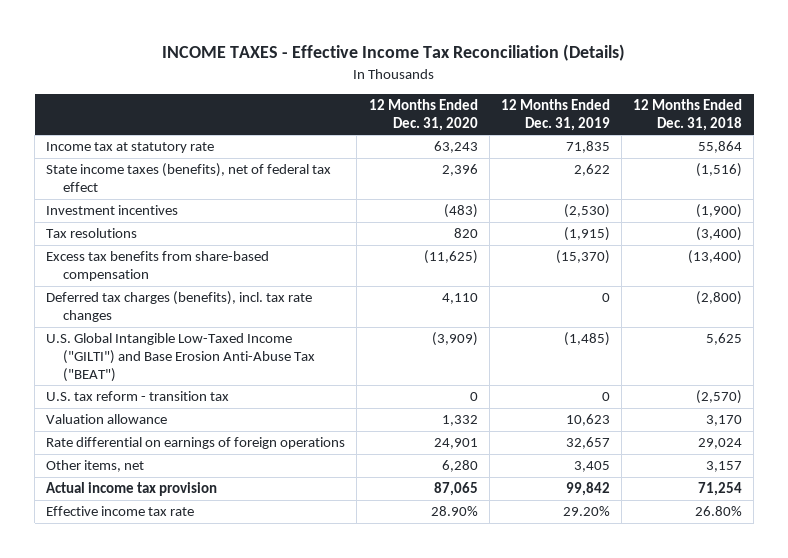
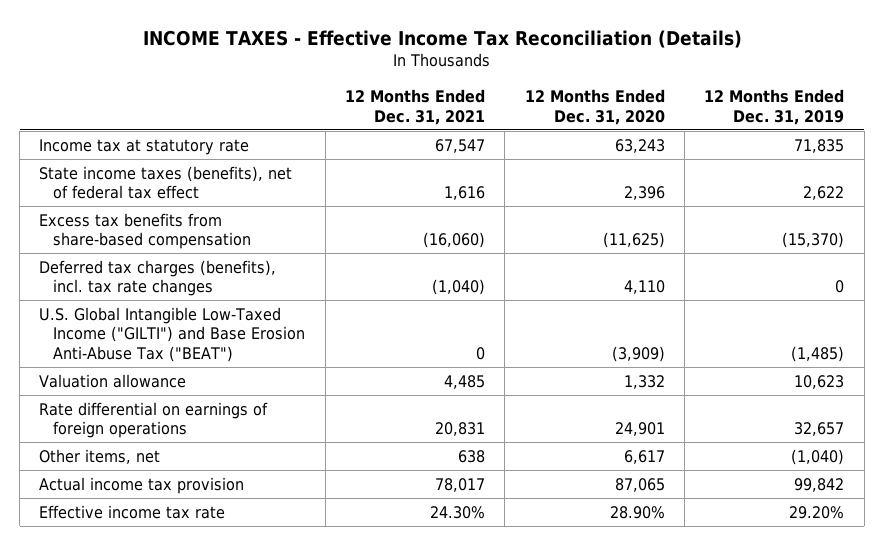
[633,99,743,131] 12 Months Ended Dec. 31, 2018 -> none
none -> [345,89,486,125] 12 Months Ended Dec. 31, 2021
[46,205,179,216] Investment incentives -> none
[46,228,138,239] Tax resolutions -> none
[46,391,230,402] U.S. tax reform - transition tax -> none
[441,460,478,473] 6,280 -> [623,449,665,464] 6,617
[573,461,610,473] 3,405 -> [791,448,845,465] (1,040)

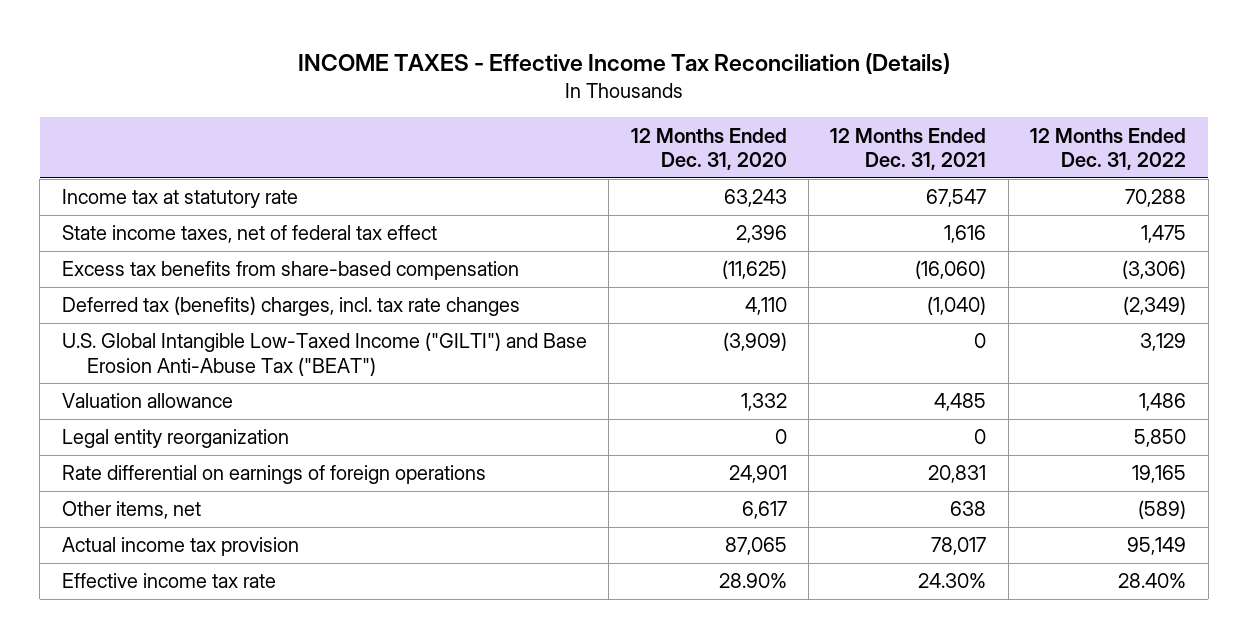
[704,89,845,125] 12 Months Ended Dec. 31, 2019 -> none
none -> [1030,127,1187,171] 12 Months Ended Dec. 31, 2022
[39,165,293,200] State income taxes (benefits), net of federal tax effect -> [61,225,437,244] State income taxes, net of federal tax effect
[39,259,277,297] Deferred tax charges (benefits), incl. tax rate changes -> [61,296,520,317] Deferred tax (benefits) charges, incl. tax rate changes
none -> [61,429,289,449] Legal entity reorganization

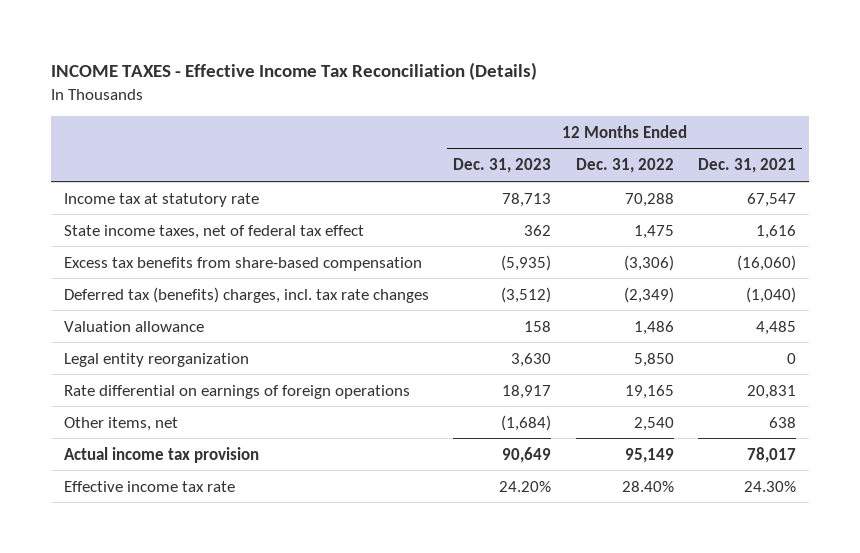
[630,127,787,171] 12 Months Ended Dec. 31, 2020 -> none
none -> [453,158,552,174] Dec. 31, 2023
[61,332,587,376] U.S. Global Intangible Low-Taxed Income ("GILTI") and Base Erosion Anti-Abuse Tax ("BEAT") -> none
[1138,500,1187,520] (589) -> [633,416,674,431] 2,540

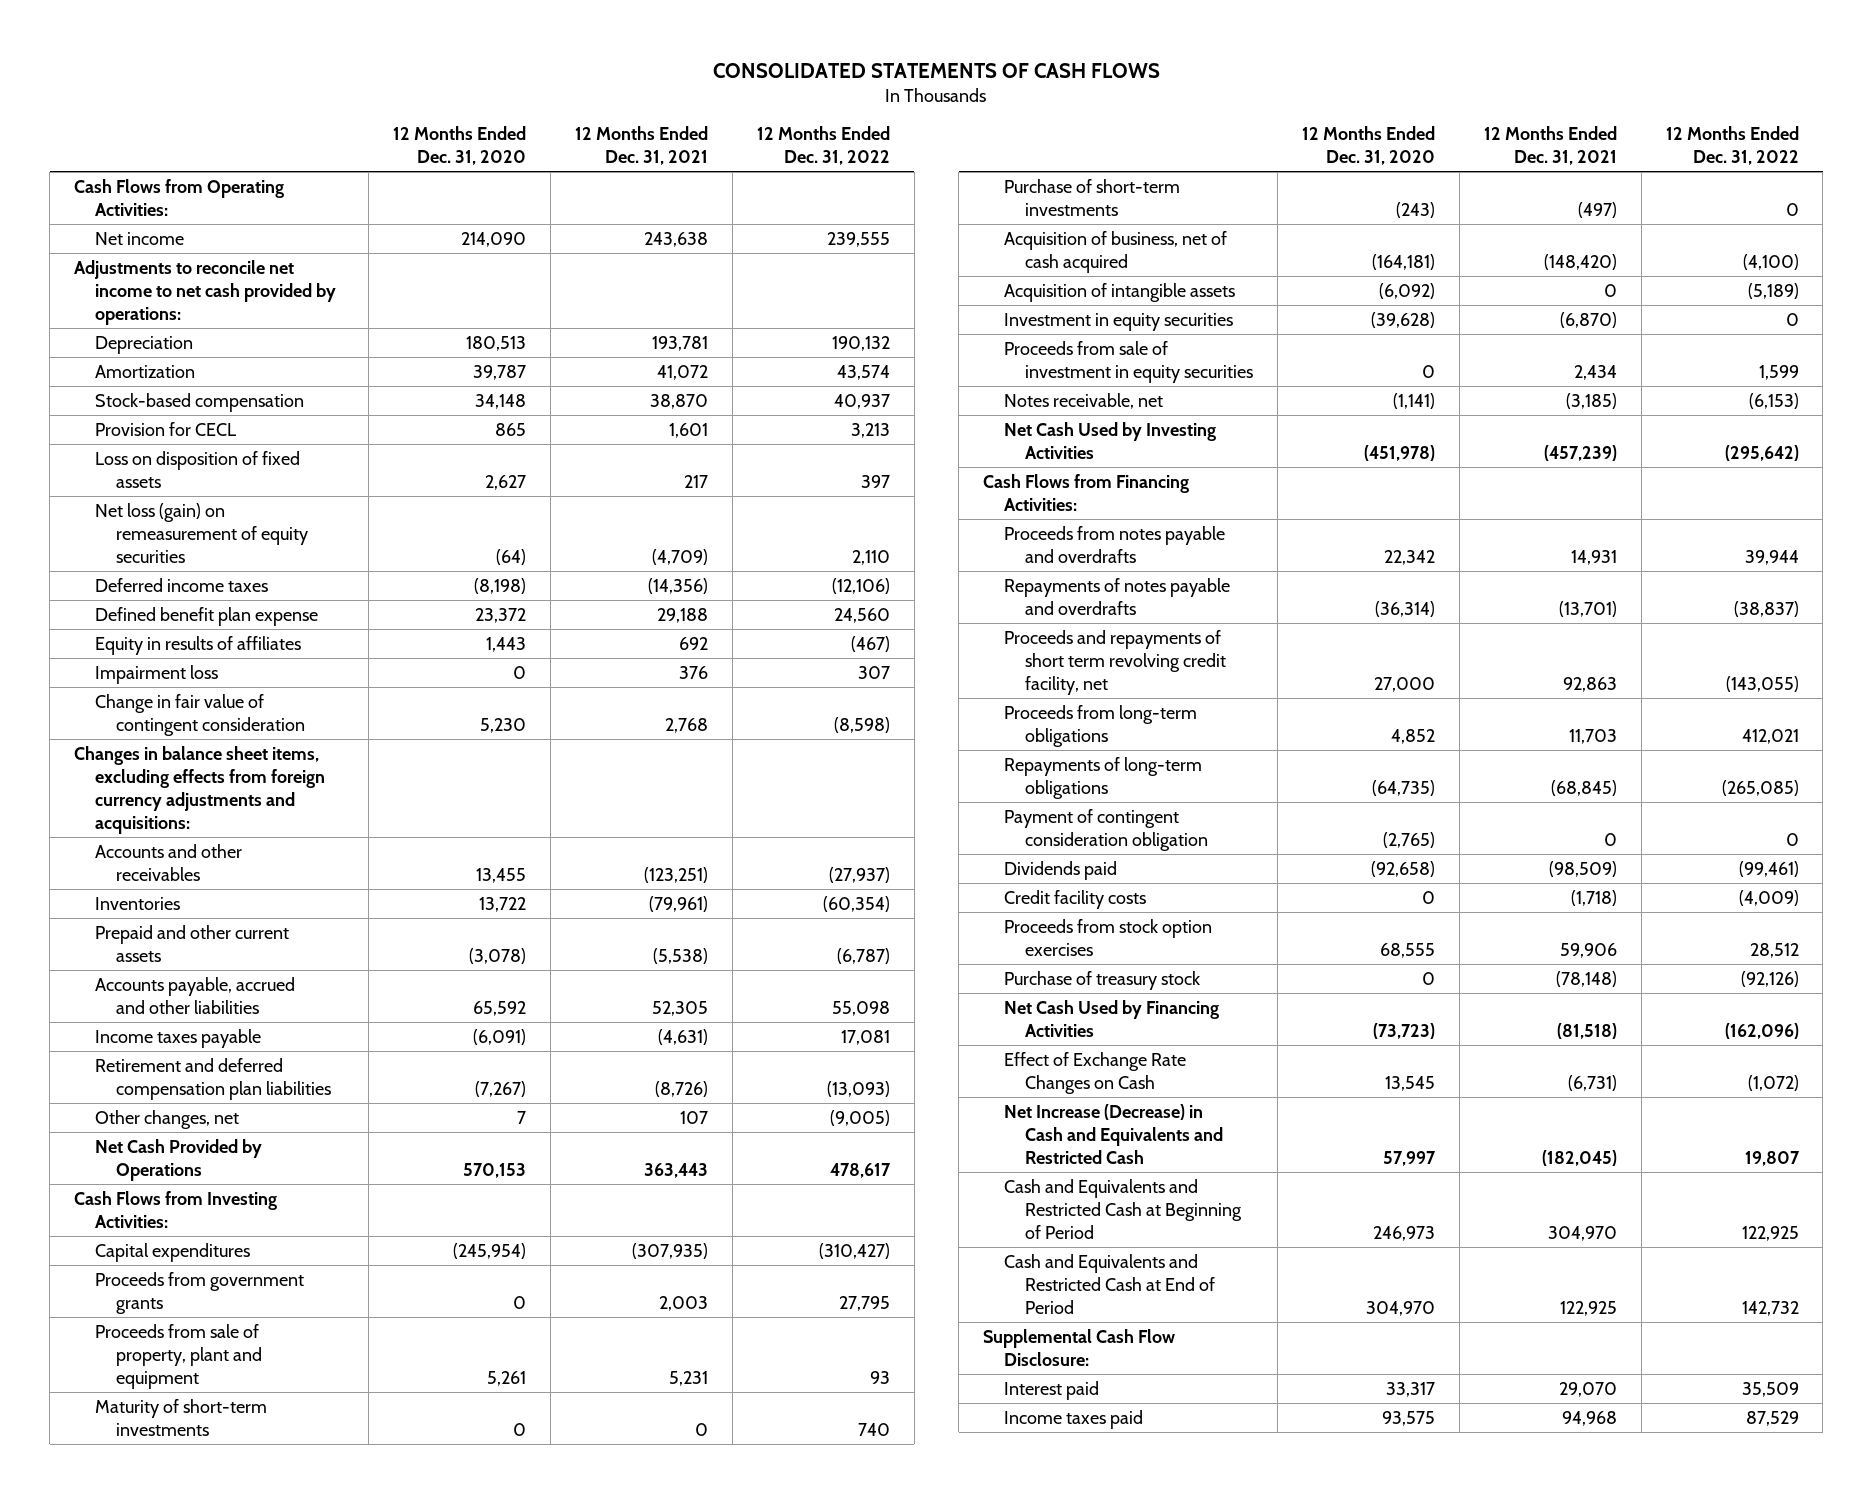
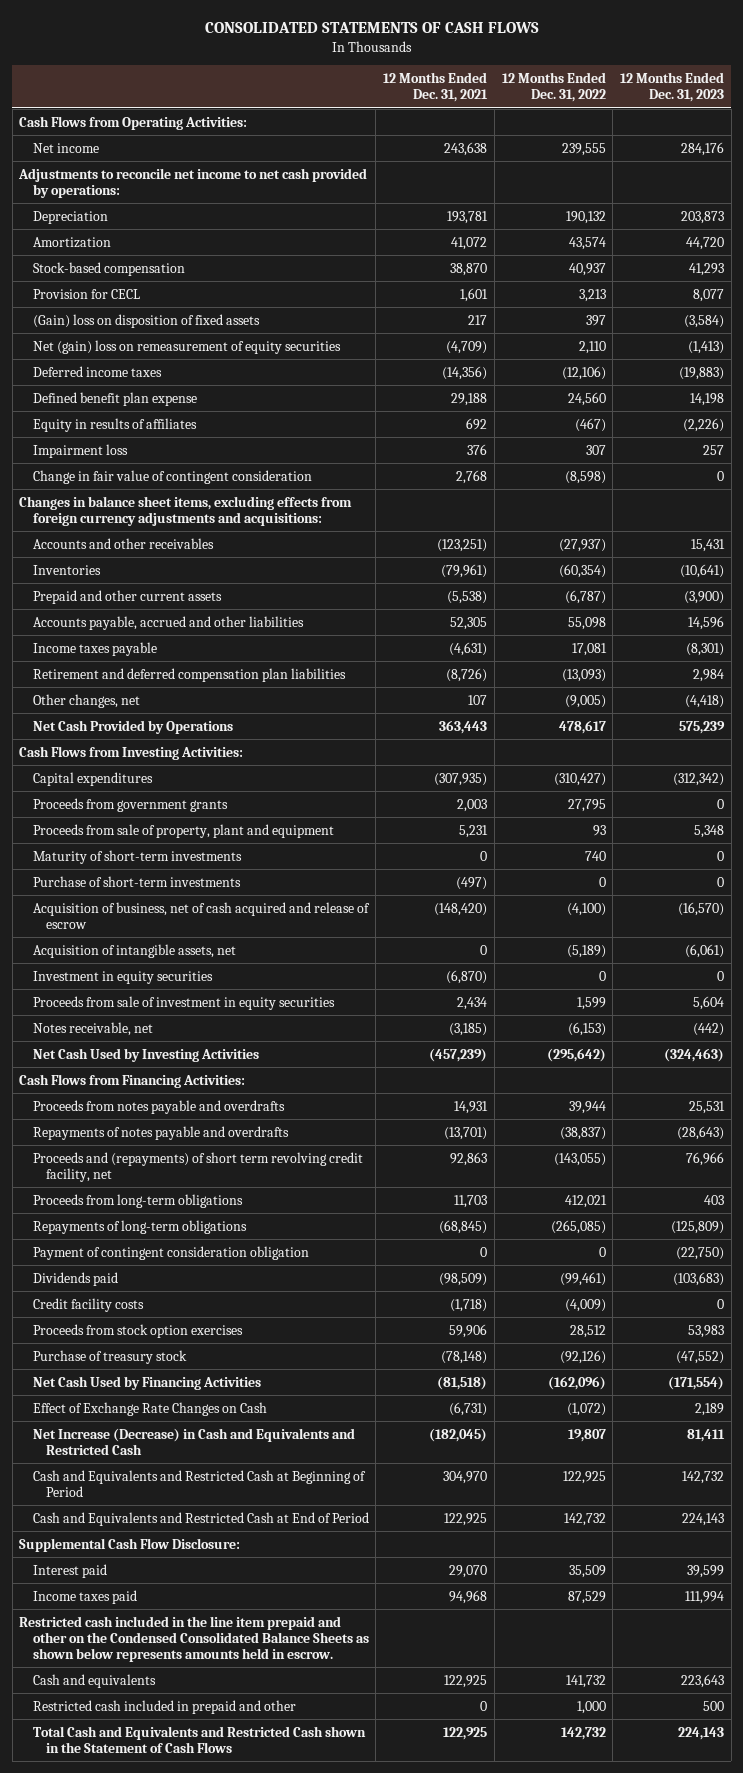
[392,126,526,166] 12 Months Ended Dec. 31, 2020 -> none
none -> [619,72,724,103] 12 Months Ended Dec. 31, 2023
[95,450,301,488] Loss on disposition of fixed assets -> [32,313,260,328] (Gain) loss on disposition of fixed assets
[95,502,308,563] Net loss (gain) on remeasurement of equity securities -> [32,339,341,354] Net (gain) loss on remeasurement of equity securities
[1003,230,1227,273] Acquisition of business, net of cash acquired -> [32,901,370,929] Acquisition of business, net of cash acquired and release of escrow
[1003,282,1235,302] Acquisition of intangible assets -> [32,943,236,958] Acquisition of intangible assets, net
[1003,629,1226,695] Proceeds and repayments of short term revolving credit facility, net -> [32,1151,363,1182] Proceeds and (repayments) of short term revolving credit facility, net
none -> [19,1615,369,1662] Restricted cash included in the line item prepaid and other on the Condensed Consolidated Balance Sheets as shown below represents amounts held in escrow.
none -> [32,1673,156,1688] Cash and equivalents
none -> [32,1699,296,1714] Restricted cash included in prepaid and other
none -> [32,1725,366,1753] Total Cash and Equivalents and Restricted Cash shown in the Statement of Cash Flows

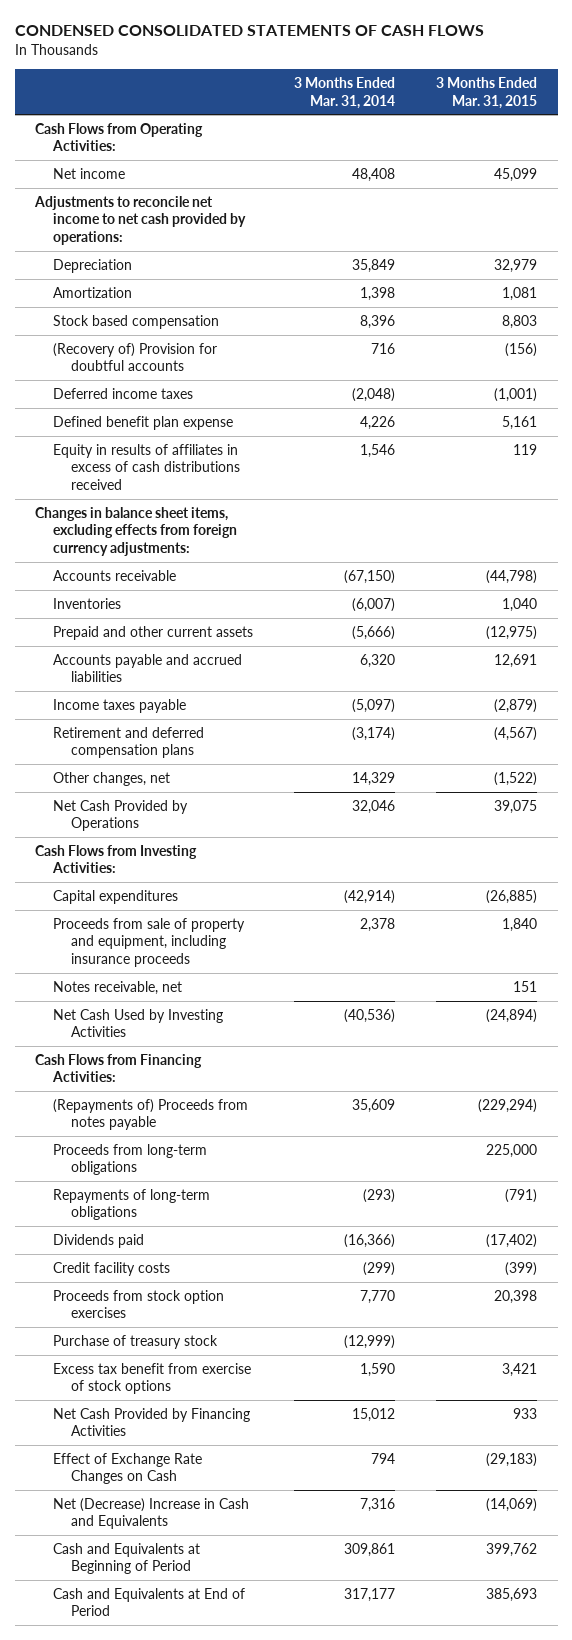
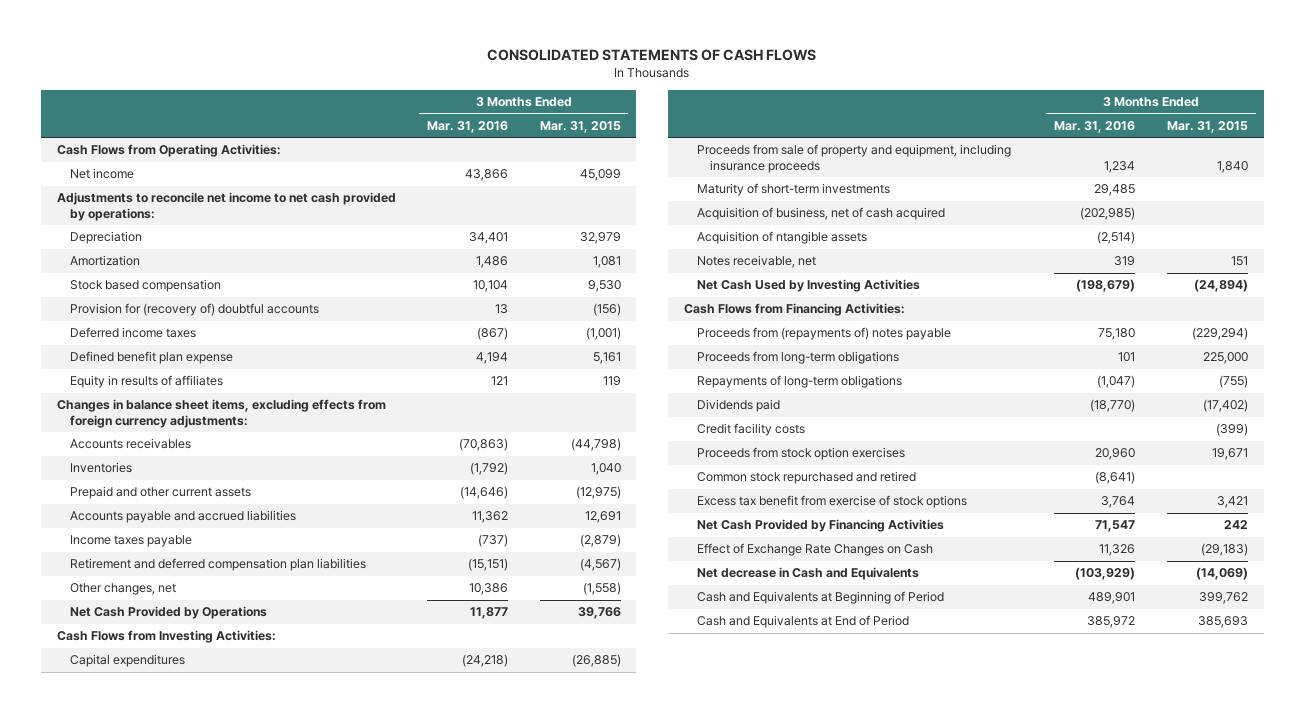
[14,25,484,37] CONDENSED CONSOLIDATED STATEMENTS OF CASH FLOWS -> [487,49,817,62] CONSOLIDATED STATEMENTS OF CASH FLOWS
[294,77,396,109] 3 Months Ended Mar. 31, 2014 -> none
none -> [427,120,509,133] Mar. 31, 2016
[502,314,538,329] 8,803 -> [587,280,621,293] 9,530
[53,342,218,372] (Recovery of) Provision for doubtful accounts -> [69,303,319,317] Provision for (recovery of) doubtful accounts
[53,443,241,490] Equity in results of affiliates in excess of cash distributions received -> [69,375,223,389] Equity in results of affiliates
[53,569,177,581] Accounts receivable -> [69,438,191,450] Accounts receivables
[53,726,205,759] Retirement and deferred compensation plans -> [69,558,366,572] Retirement and deferred compensation plan liabilities
[494,771,538,786] (1,522) -> [582,582,621,596] (1,558)
[494,799,538,814] 39,075 -> [577,607,621,620] 39,766
none -> [696,183,890,197] Maturity of short-term investments
none -> [696,207,945,221] Acquisition of business, net of cash acquired
none -> [696,231,867,245] Acquisition of ntangible assets
[53,1098,249,1131] (Repayments of) Proceeds from notes payable -> [696,327,951,341] Proceeds from (repayments of) notes payable
[505,1188,538,1203] (791) -> [1218,375,1248,389] (755)
[53,1334,219,1349] Purchase of treasury stock -> none
[494,1289,538,1304] 20,398 -> [1211,448,1248,461] 19,671
none -> [696,471,916,485] Common stock repurchased and retired
[513,1407,538,1419] 933 -> [1223,520,1248,530] 242
[53,1497,250,1530] Net (Decrease) Increase in Cash and Equivalents -> [696,567,919,581] Net decrease in Cash and Equivalents

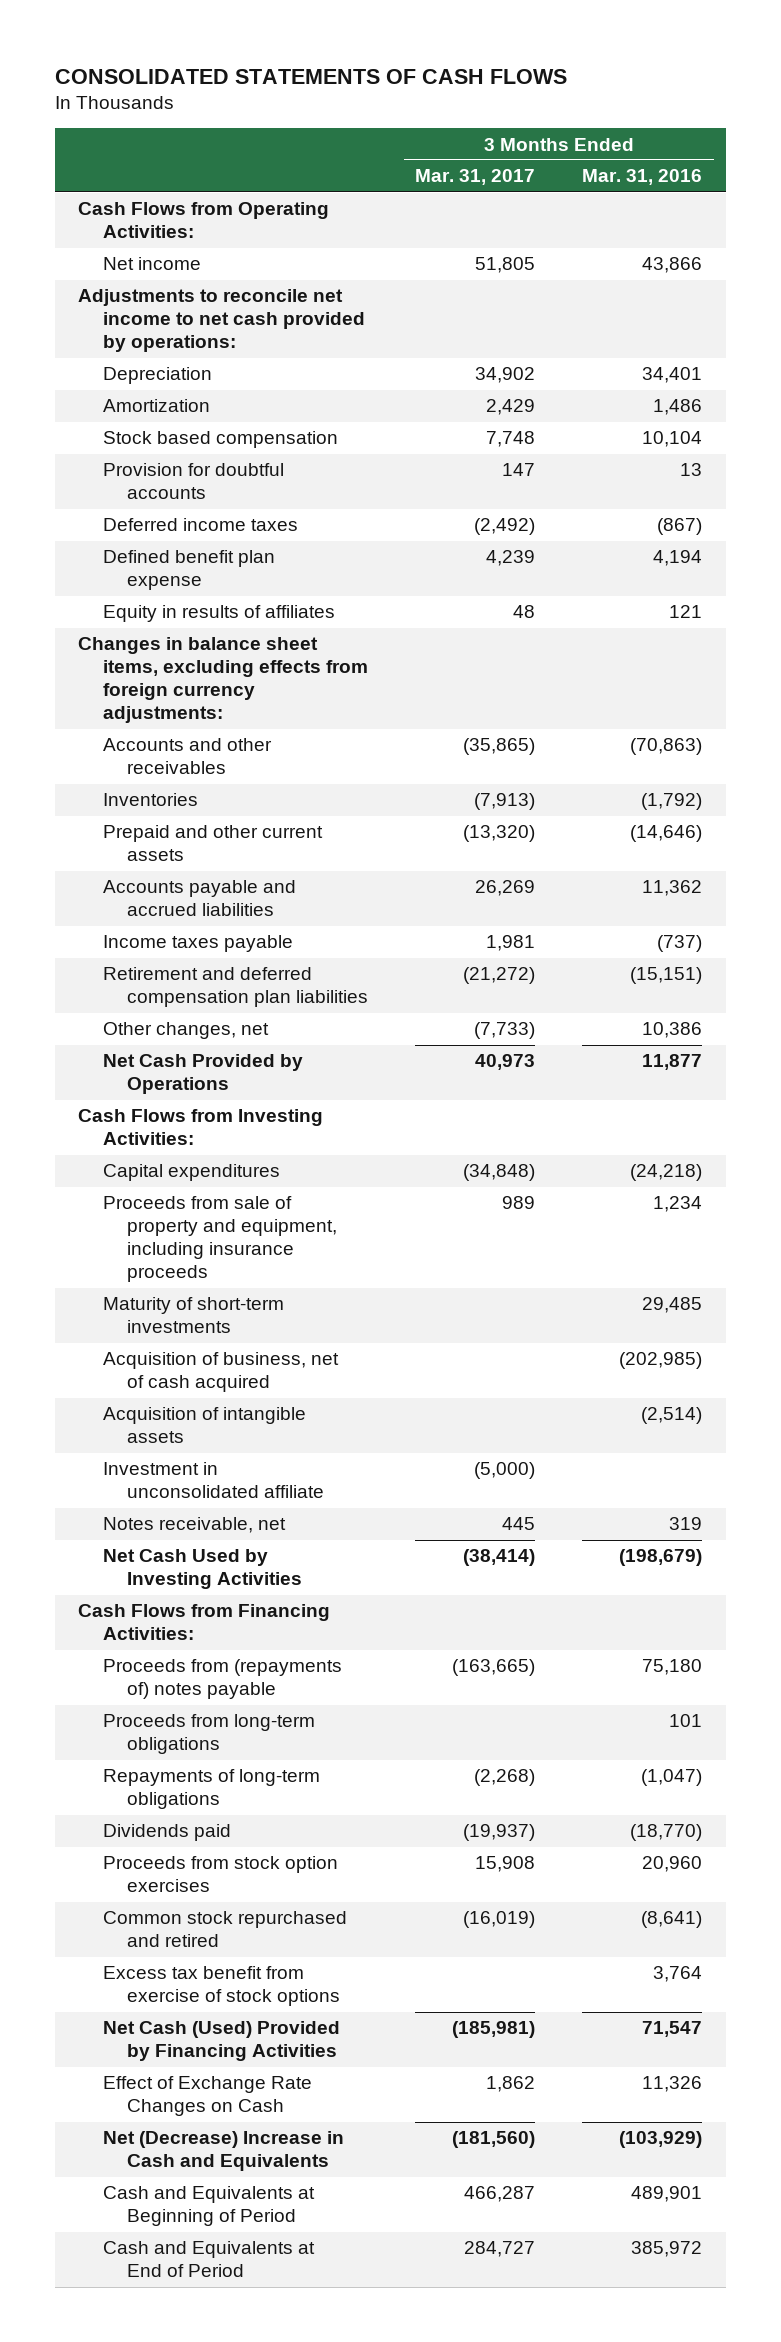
[539,120,621,133] Mar. 31, 2015 -> none
none -> [415,169,536,186] Mar. 31, 2017
[69,303,319,317] Provision for (recovery of) doubtful accounts -> [102,463,284,500] Provision for doubtful accounts
[69,438,191,450] Accounts receivables -> [102,738,272,775] Accounts and other receivables
[696,231,867,245] Acquisition of ntangible assets -> [102,1407,306,1444] Acquisition of intangible assets
none -> [102,1462,325,1499] Investment in unconsolidated affiliate
[696,423,805,437] Credit facility costs -> none
[696,519,944,533] Net Cash Provided by Financing Activities -> [102,2021,340,2062] Net Cash (Used) Provided by Financing Activities
[696,567,919,581] Net decrease in Cash and Equivalents -> [102,2131,344,2172] Net (Decrease) Increase in Cash and Equivalents

